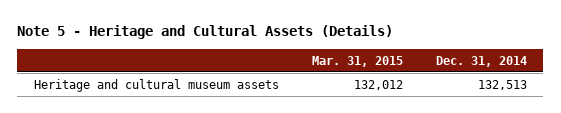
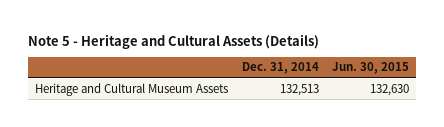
[311,55,403,67] Mar. 31, 2015 -> none
none -> [332,62,410,75] Jun. 30, 2015
[33,79,279,93] Heritage and cultural museum assets -> [35,83,229,97] Heritage and Cultural Museum Assets

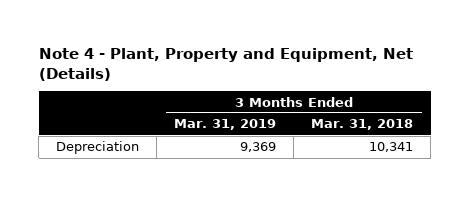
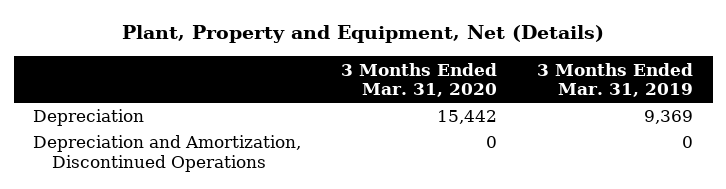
[38,47,413,81] Note 4 - Plant, Property and Equipment, Net (Details) -> [122,25,605,44] Plant, Property and Equipment, Net (Details)
[311,119,414,131] Mar. 31, 2018 -> none
none -> [341,62,498,97] 3 Months Ended Mar. 31, 2020
none -> [33,135,302,172] Depreciation and Amortization, Discontinued Operations

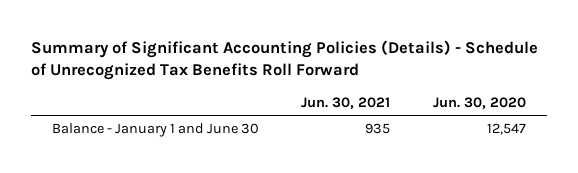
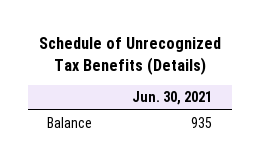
[30,39,538,81] Summary of Significant Accounting Policies (Details) - Schedule of Unrecognized Tax Benefits Roll Forward -> [38,37,221,75] Schedule of Unrecognized Tax Benefits (Details)
[433,96,527,109] Jun. 30, 2020 -> none
[51,123,259,138] Balance - January 1 and June 30 -> [47,117,93,129] Balance

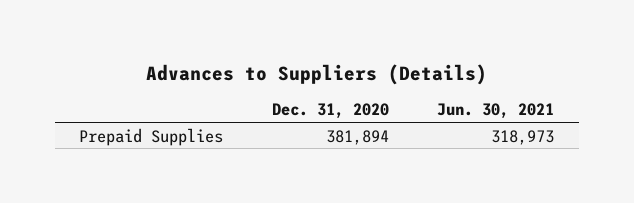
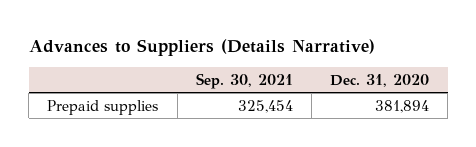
[145,64,487,86] Advances to Suppliers (Details) -> [28,39,375,57] Advances to Suppliers (Details Narrative)
[437,103,555,120] Jun. 30, 2021 -> none
none -> [195,73,293,90] Sep. 30, 2021
[79,127,224,146] Prepaid Supplies -> [47,99,159,115] Prepaid supplies

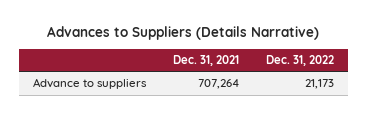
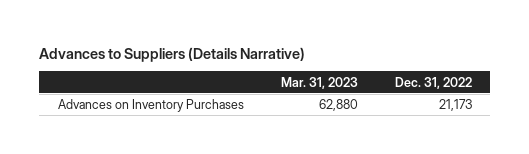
[172,55,239,67] Dec. 31, 2021 -> none
none -> [280,76,358,89] Mar. 31, 2023
[32,78,147,90] Advance to suppliers -> [57,99,244,113] Advances on Inventory Purchases

